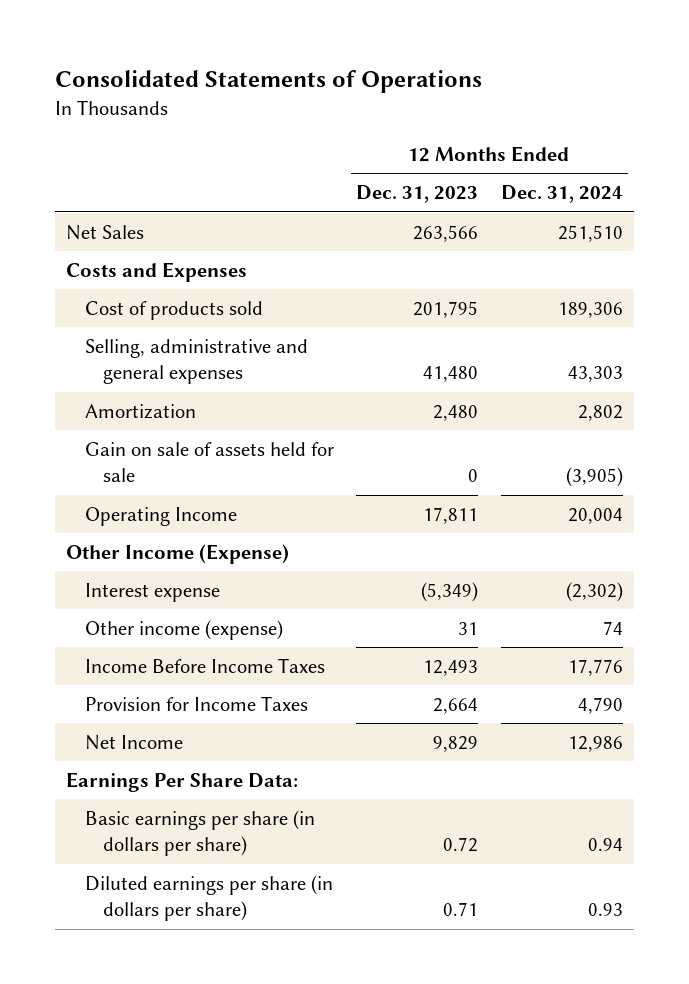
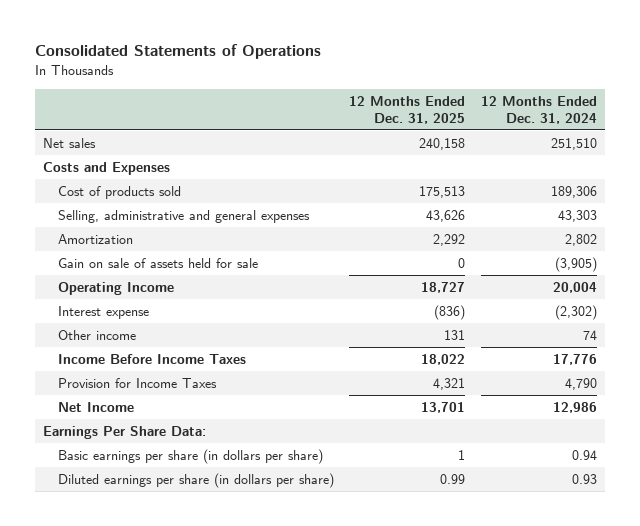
[356,185,479,204] Dec. 31, 2023 -> none
none -> [349,95,466,124] 12 Months Ended Dec. 31, 2025
[65,224,144,240] Net Sales -> [42,137,96,148] Net sales
[65,543,289,564] Other Income (Expense) -> none
[84,619,283,640] Other income (expense) -> [57,329,136,340] Other income

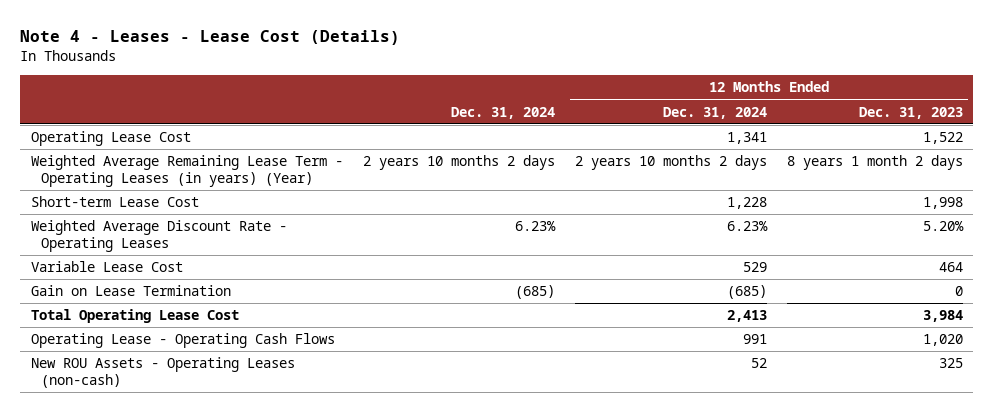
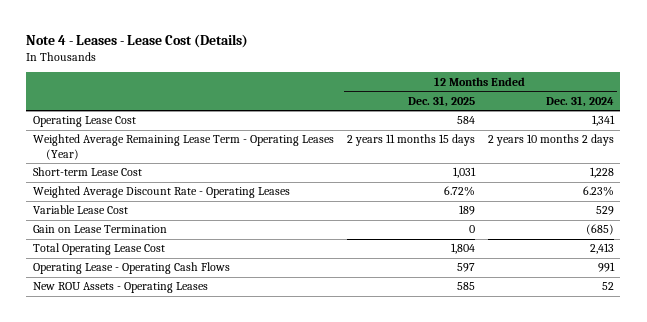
[450,106,555,119] Dec. 31, 2024 -> none
[858,106,963,119] Dec. 31, 2023 -> none
none -> [407,95,475,107] Dec. 31, 2025
[30,155,343,188] Weighted Average Remaining Lease Term - Operating Leases (in years) (Year) -> [32,134,334,160] Weighted Average Remaining Lease Term - Operating Leases (Year)
[30,357,295,389] New ROU Assets - Operating Leases (non-cash) -> [32,282,208,294] New ROU Assets - Operating Leases

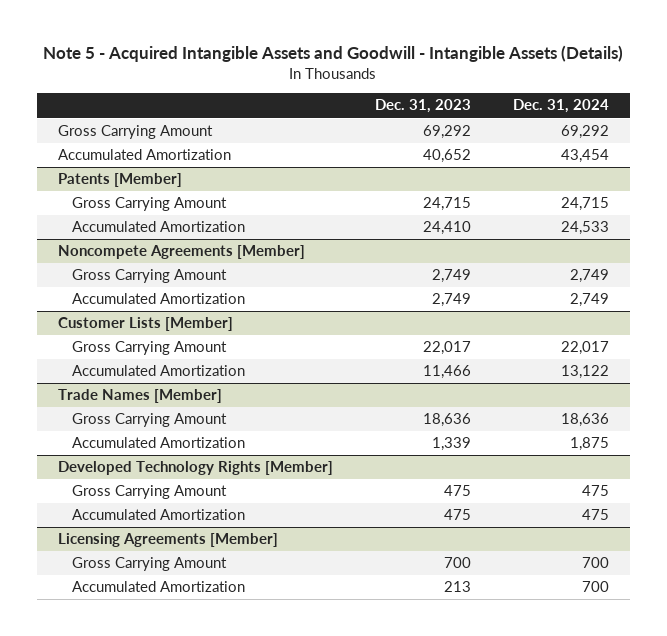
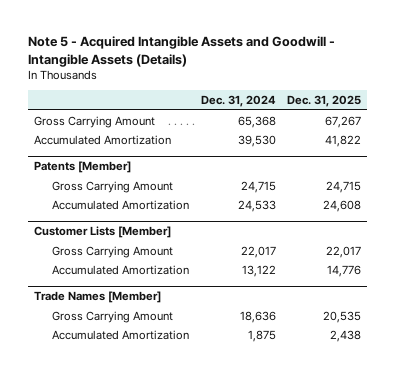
[374,99,471,114] Dec. 31, 2023 -> none
none -> [287,95,362,108] Dec. 31, 2025
[561,125,610,140] 69,292 -> [237,115,276,128] 65,368
[561,149,610,164] 43,454 -> [237,134,276,147] 39,530
[57,245,305,260] Noncompete Agreements [Member] -> none
[71,269,227,284] Gross Carrying Amount -> none
[71,293,245,305] Accumulated Amortization -> none
[57,461,333,476] Developed Technology Rights [Member] -> none
[71,485,227,500] Gross Carrying Amount -> none
[71,509,245,521] Accumulated Amortization -> none
[57,533,278,548] Licensing Agreements [Member] -> none
[71,557,227,572] Gross Carrying Amount -> none
[71,581,245,593] Accumulated Amortization -> none

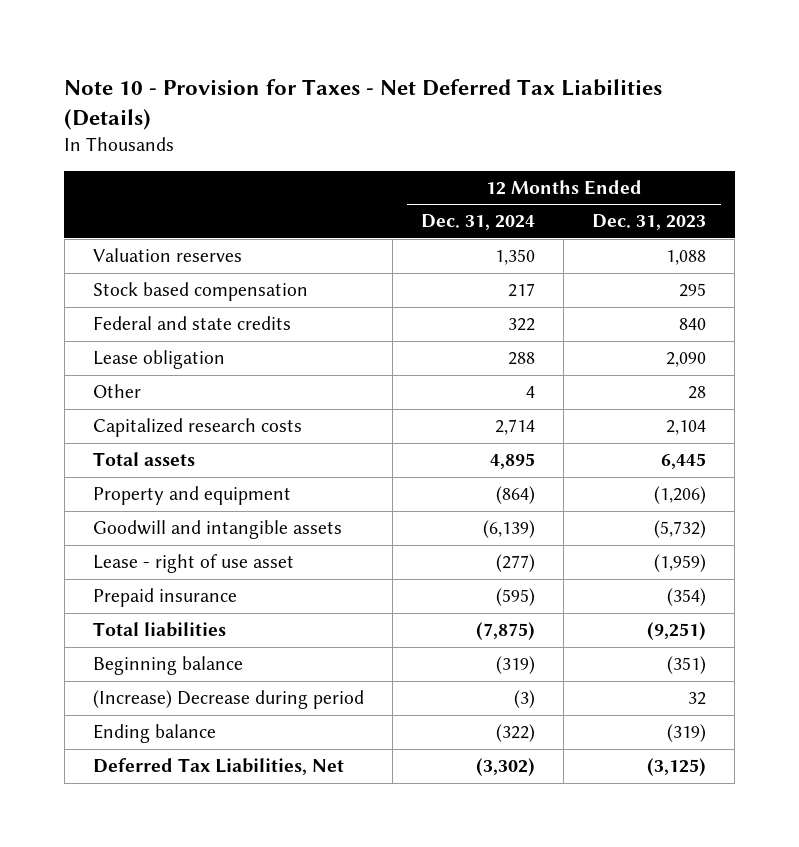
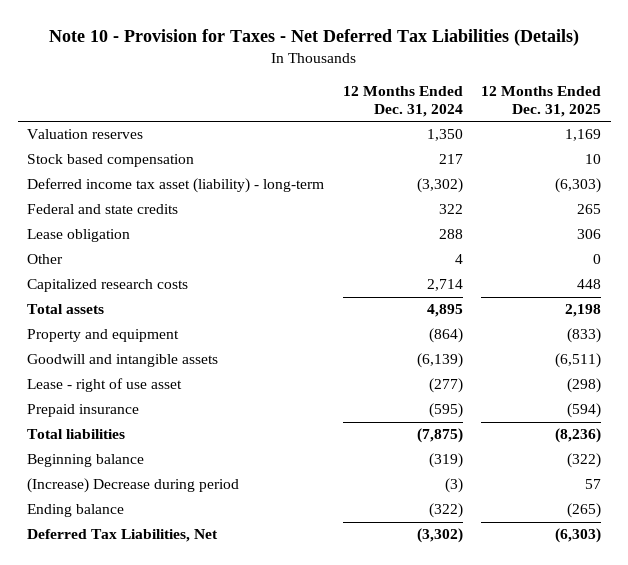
[592,214,707,231] Dec. 31, 2023 -> none
none -> [481,86,602,118] 12 Months Ended Dec. 31, 2025
none -> [27,178,325,194] Deferred income tax asset (liability) - long-term

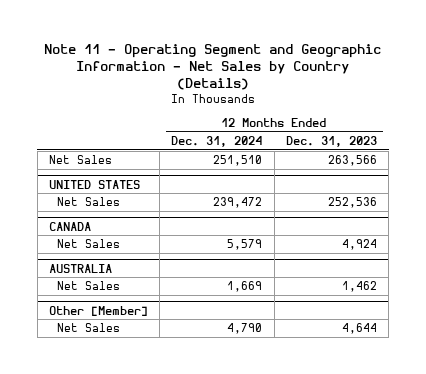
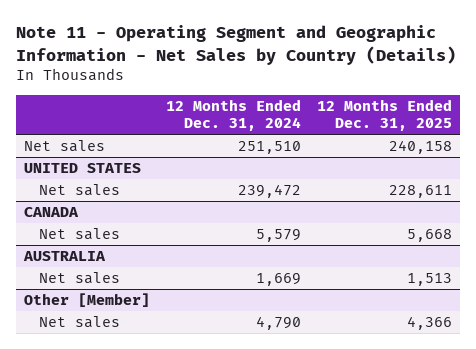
[285,135,377,147] Dec. 31, 2023 -> none
none -> [317,98,453,132] 12 Months Ended Dec. 31, 2025
[48,155,112,165] Net Sales -> [23,140,105,153] Net sales
[57,197,121,207] Net Sales -> [39,184,121,197] Net sales
[57,239,121,249] Net Sales -> [39,228,121,241] Net sales
[57,281,121,291] Net Sales -> [39,272,121,285] Net sales
[57,323,121,333] Net Sales -> [39,316,121,329] Net sales

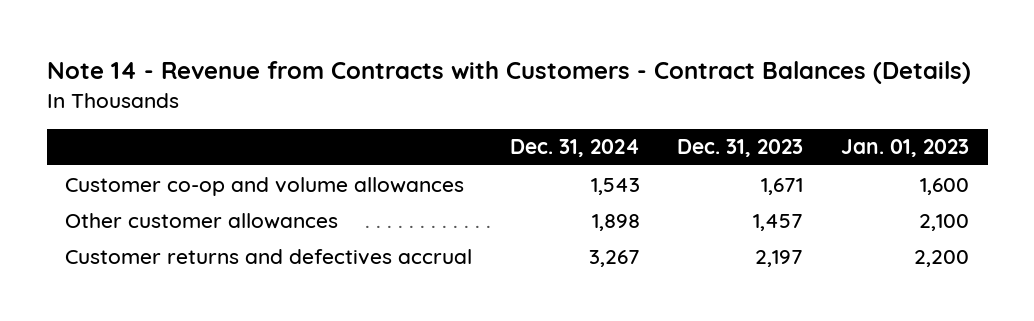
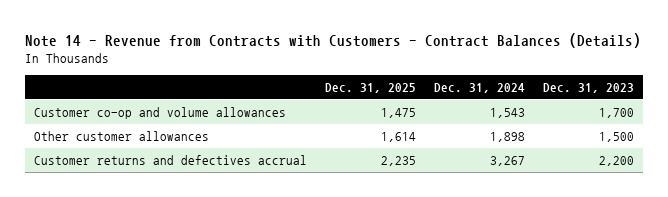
[840,139,969,158] Jan. 01, 2023 -> none
none -> [325,82,417,93] Dec. 31, 2025
[761,177,804,195] 1,671 -> [598,108,634,119] 1,700
[753,213,804,231] 1,457 -> [598,132,634,143] 1,500
[755,249,804,267] 2,197 -> [598,156,634,167] 2,200

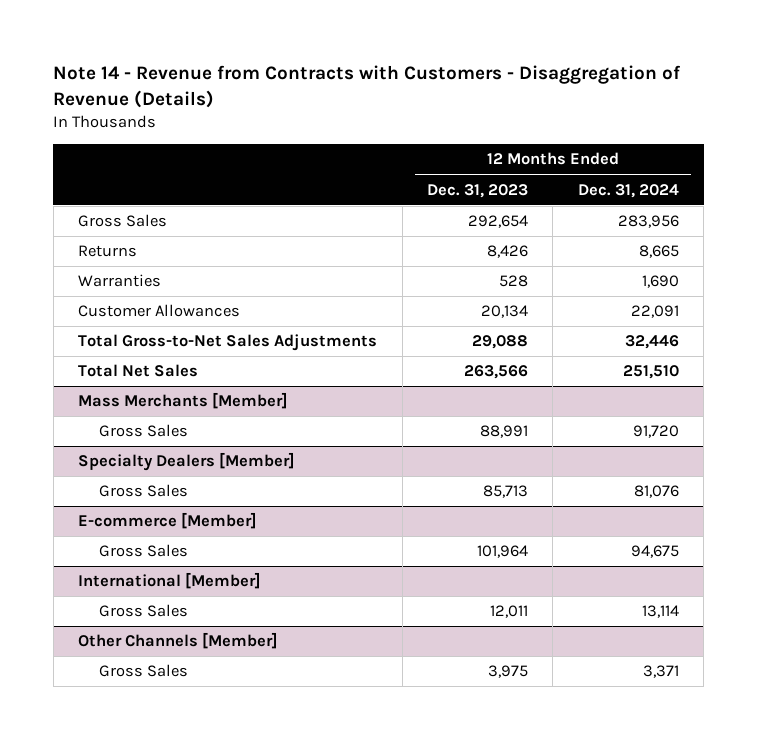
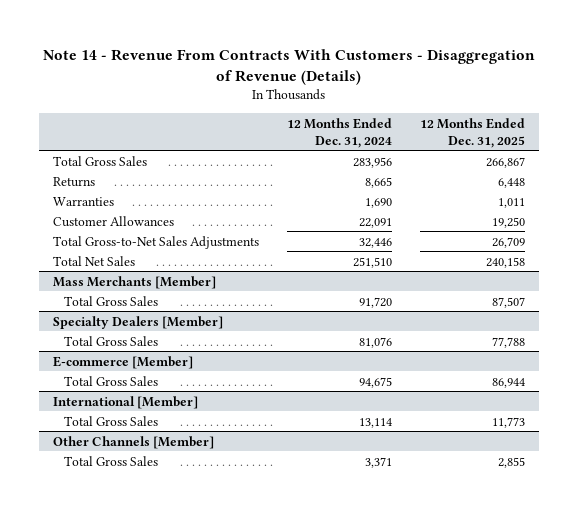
[53,65,682,108] Note 14 - Revenue from Contracts with Customers - Disaggregation of Revenue (Details) -> [42,48,535,86] Note 14 - Revenue From Contracts With Customers - Disaggregation of Revenue (Details)
[426,183,528,198] Dec. 31, 2023 -> none
none -> [419,117,525,148] 12 Months Ended Dec. 31, 2025
[78,214,168,228] Gross Sales -> [52,155,147,166] Total Gross Sales
[98,424,188,438] Gross Sales -> [64,295,159,306] Total Gross Sales
[98,484,188,498] Gross Sales -> [64,335,159,346] Total Gross Sales
[98,544,188,558] Gross Sales -> [64,375,159,386] Total Gross Sales
[98,604,188,618] Gross Sales -> [64,415,159,426] Total Gross Sales
[98,664,188,678] Gross Sales -> [64,455,159,466] Total Gross Sales

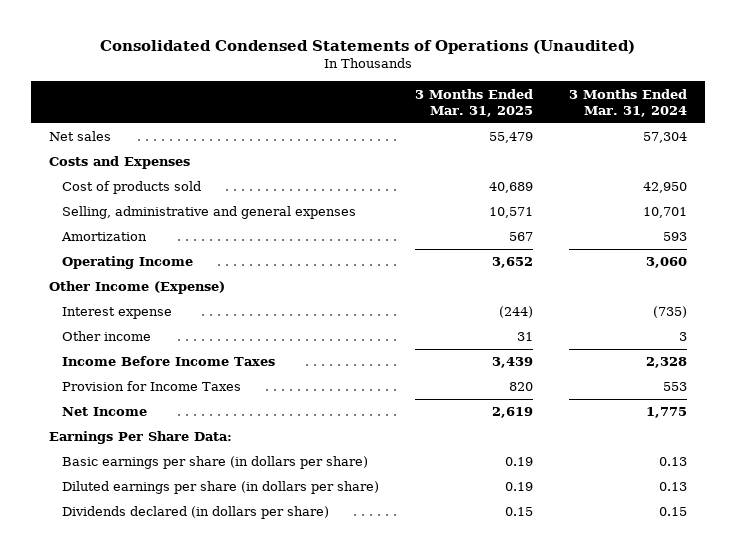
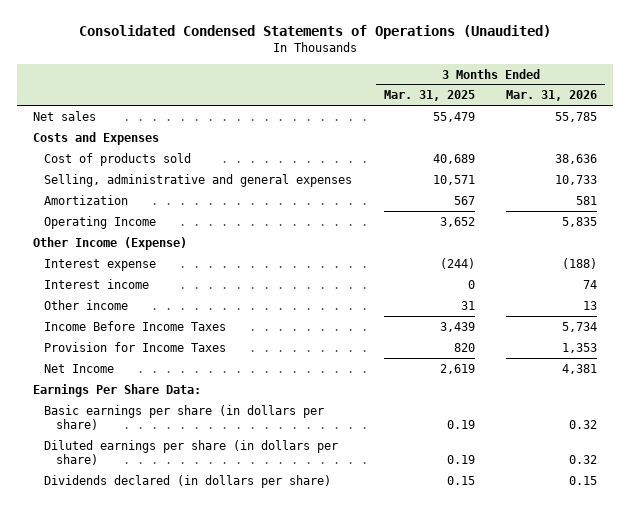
[568,88,687,117] 3 Months Ended Mar. 31, 2024 -> none
none -> [506,90,598,102] Mar. 31, 2026
none -> [44,278,150,289] Interest income

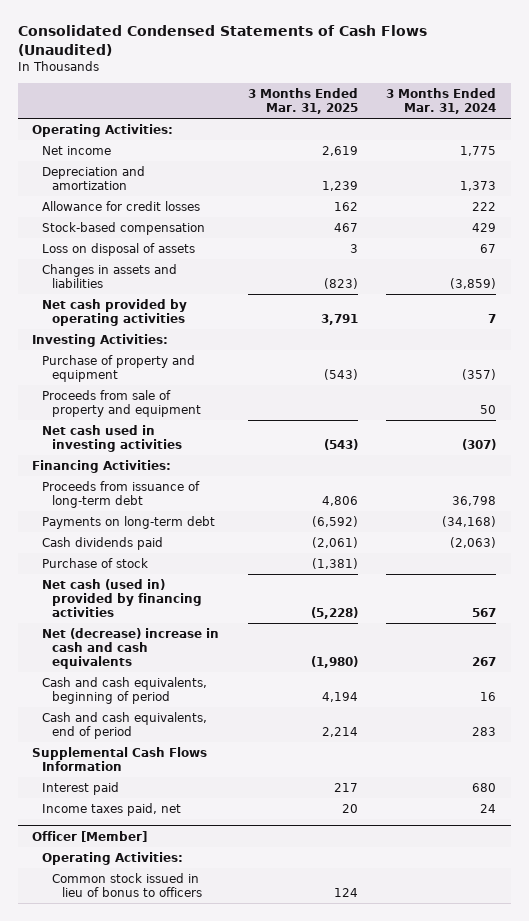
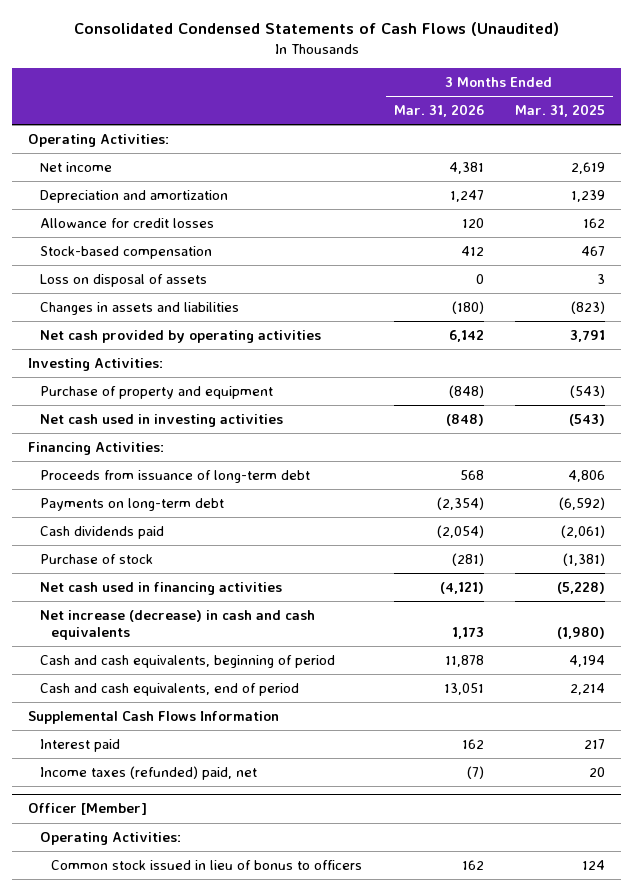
[386,87,497,114] 3 Months Ended Mar. 31, 2024 -> none
none -> [393,104,484,118] Mar. 31, 2026
[42,389,201,417] Proceeds from sale of property and equipment -> none
[42,578,202,617] Net cash (used in) provided by financing activities -> [39,581,282,595] Net cash used in financing activities
[42,627,220,669] Net (decrease) increase in cash and cash equivalents -> [39,609,315,640] Net increase (decrease) in cash and cash equivalents
[42,802,182,816] Income taxes paid, net -> [39,765,257,780] Income taxes (refunded) paid, net

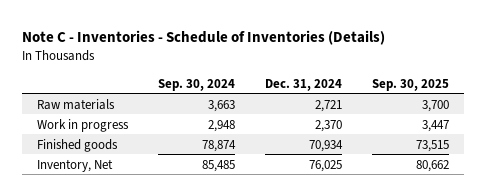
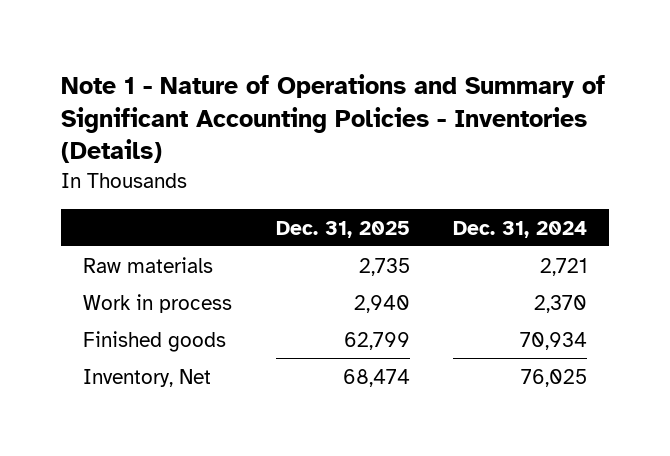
[21,30,385,46] Note C - Inventories - Schedule of Inventories (Details) -> [61,73,606,164] Note 1 - Nature of Operations and Summary of Significant Accounting Policies - Inventories (Details)
[157,78,235,91] Sep. 30, 2024 -> none
[372,78,450,91] Sep. 30, 2025 -> none
none -> [275,220,410,238] Dec. 31, 2025
[36,118,129,132] Work in progress -> [82,293,232,313] Work in process

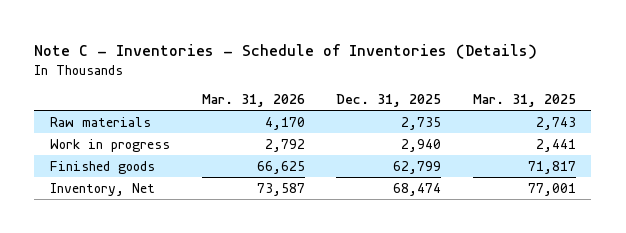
[61,73,606,164] Note 1 - Nature of Operations and Summary of Significant Accounting Policies - Inventories (Details) -> [34,43,538,59] Note C - Inventories - Schedule of Inventories (Details)
[453,220,588,238] Dec. 31, 2024 -> none
none -> [201,94,305,108] Mar. 31, 2026
none -> [472,94,576,108] Mar. 31, 2025
[82,293,232,313] Work in process -> [50,138,171,152] Work in progress

